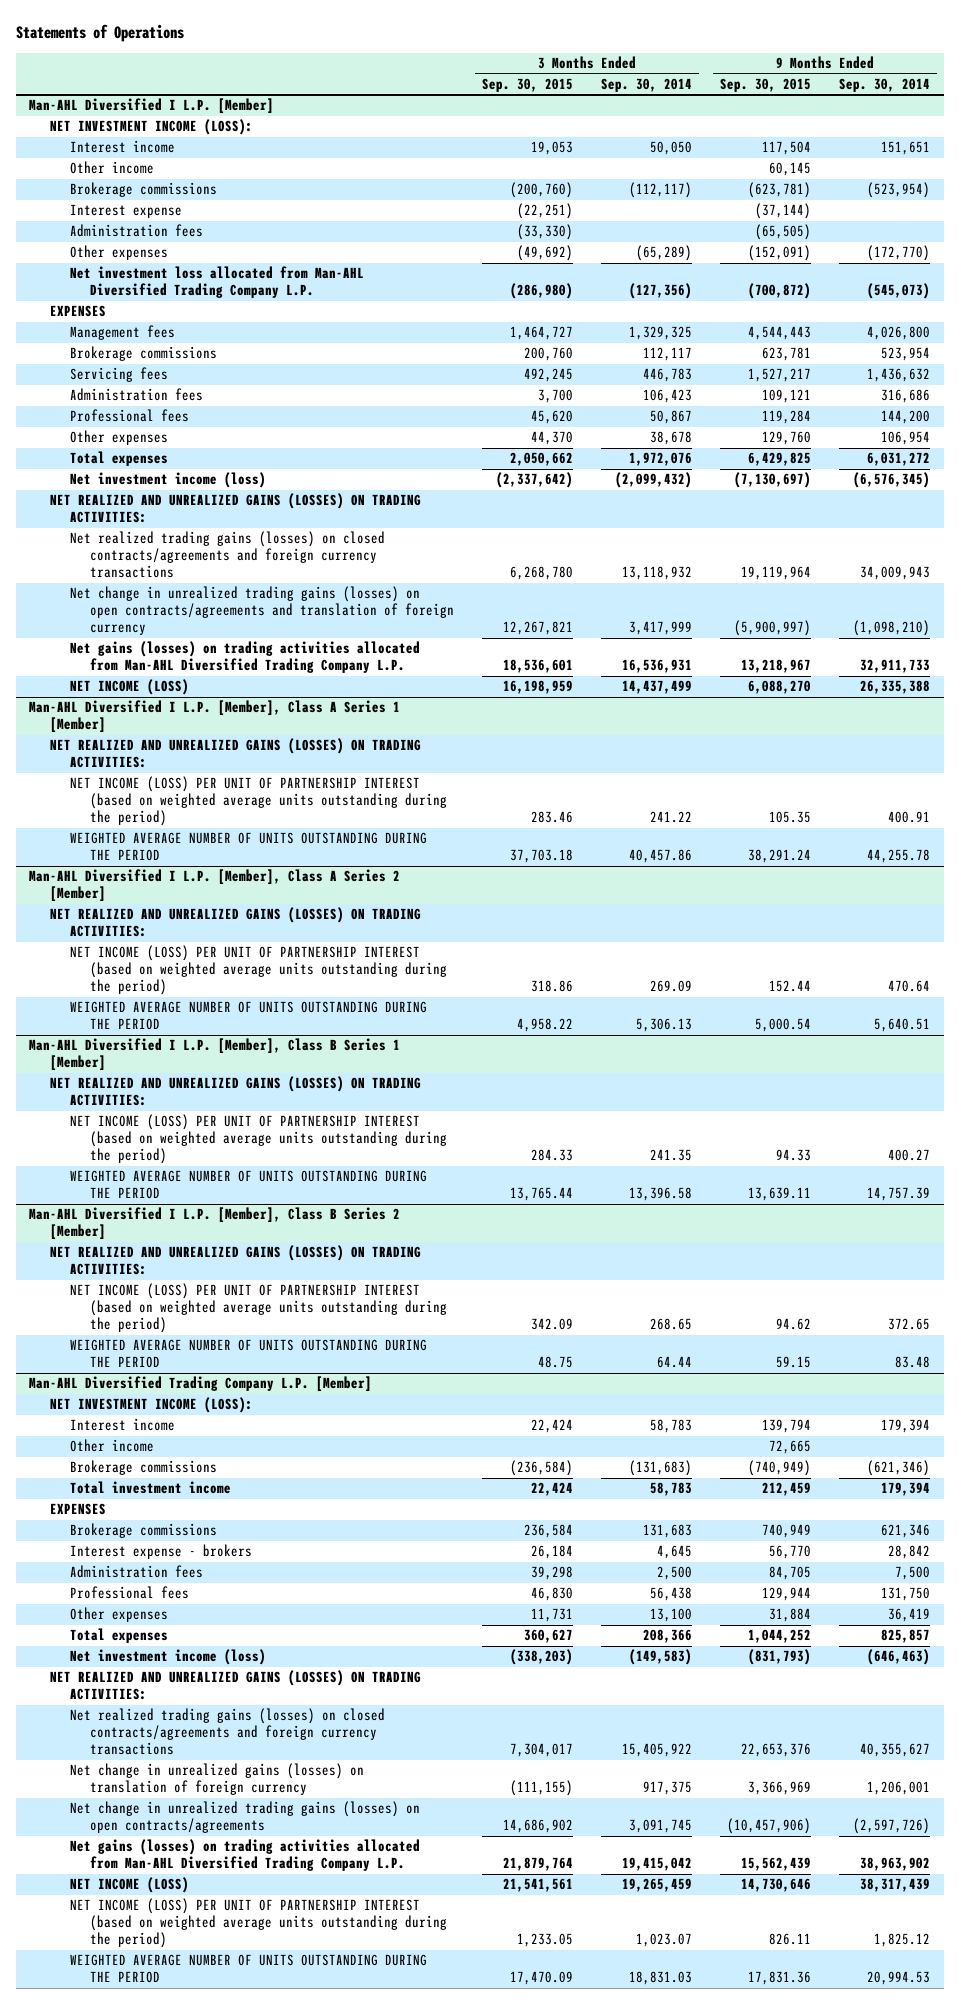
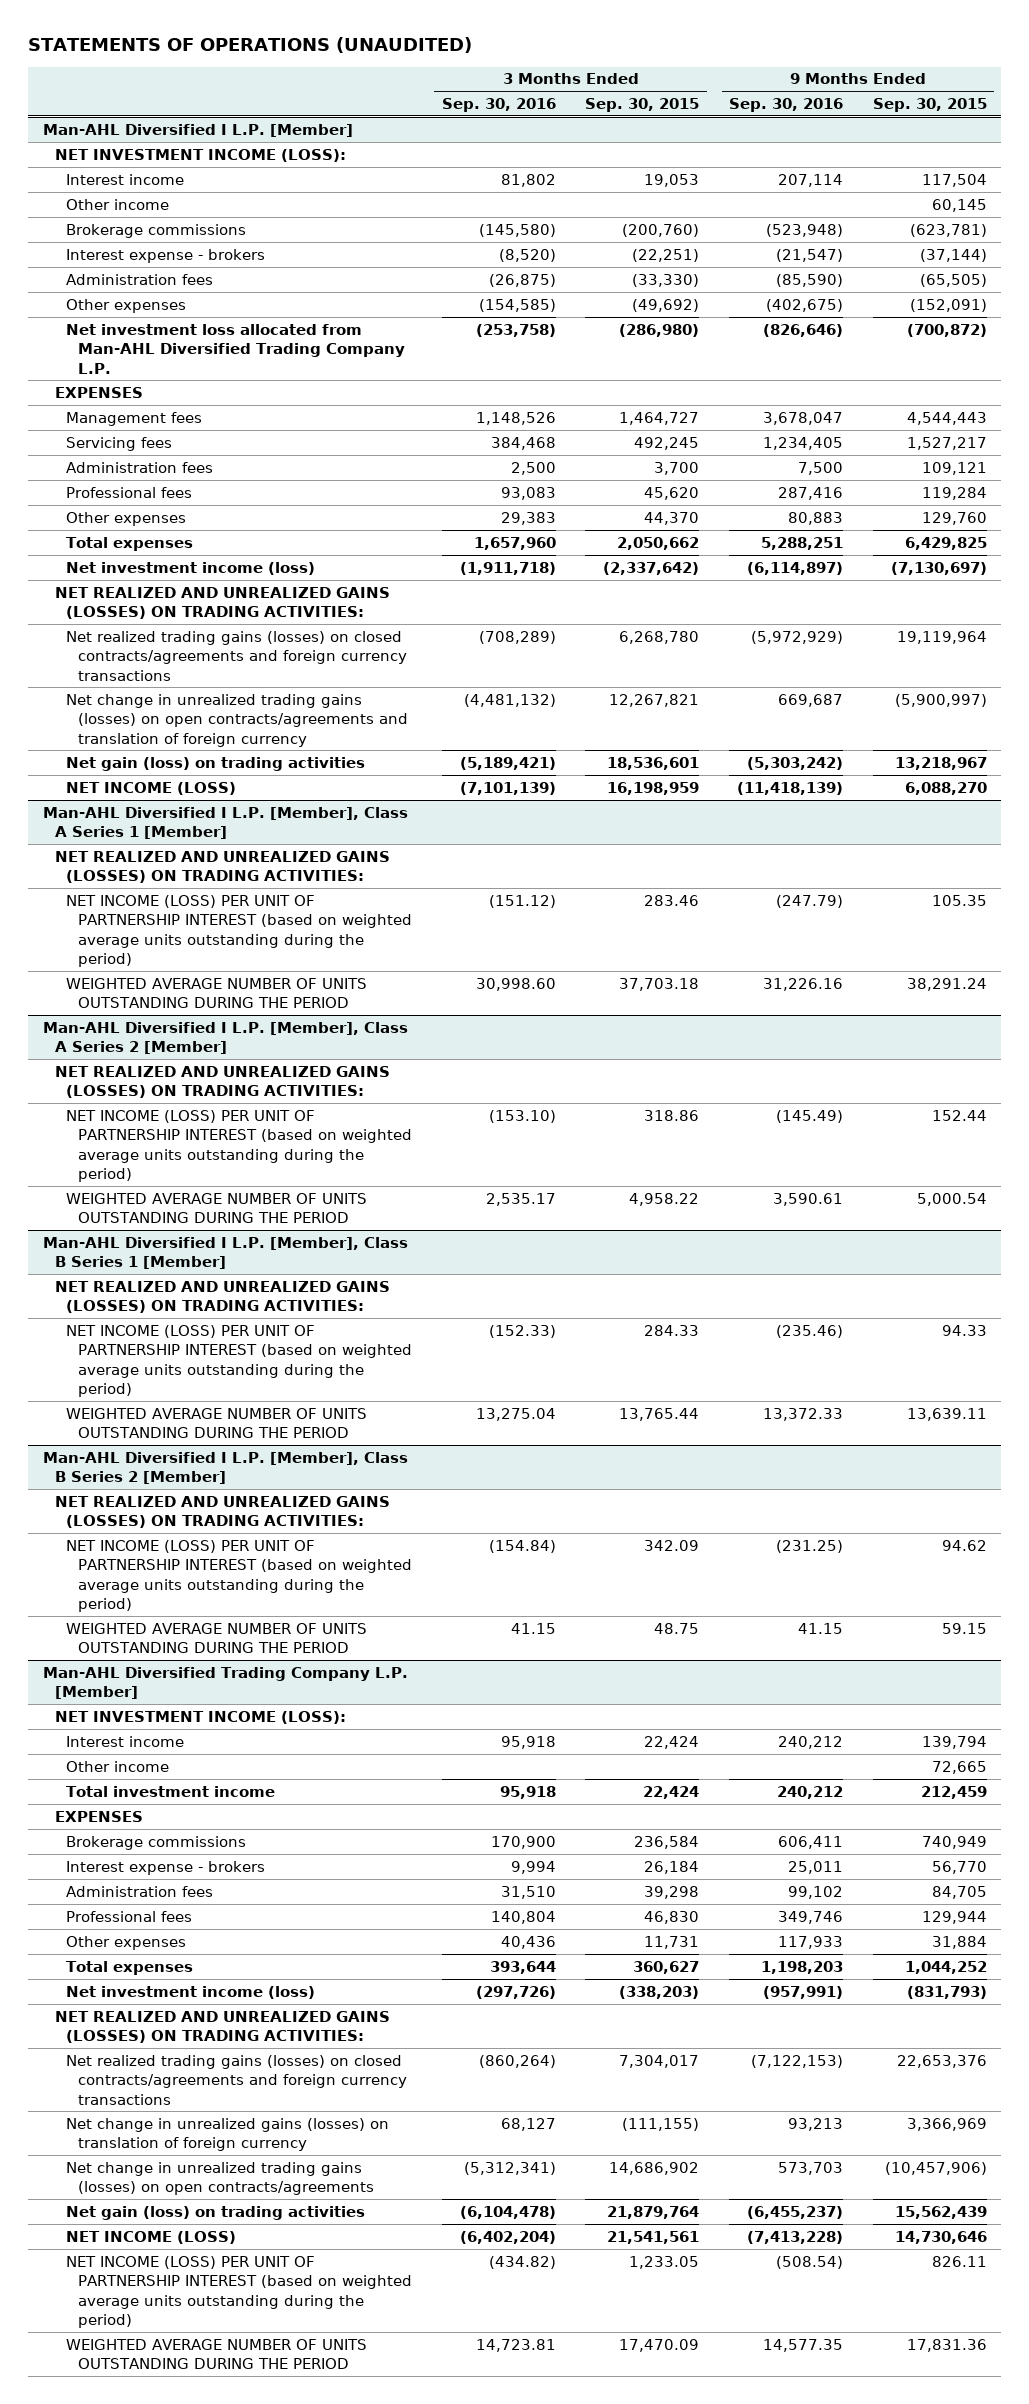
[15,24,184,43] Statements of Operations -> [27,37,472,54] STATEMENTS OF OPERATIONS (UNAUDITED)
[601,77,693,92] Sep. 30, 2014 -> none
[838,77,930,92] Sep. 30, 2014 -> none
none -> [441,97,556,112] Sep. 30, 2016
none -> [729,97,844,112] Sep. 30, 2016
[70,204,183,219] Interest expense -> [66,248,266,263] Interest expense - brokers
[70,346,218,362] Brokerage commissions -> none
[70,641,421,674] Net gains (losses) on trading activities allocated from Man-AHL Diversified Trading Company L.P. -> [66,756,366,771] Net gain (loss) on trading activities
[70,1460,218,1476] Brokerage commissions -> none
[70,1839,421,1872] Net gains (losses) on trading activities allocated from Man-AHL Diversified Trading Company L.P. -> [66,2205,366,2220] Net gain (loss) on trading activities

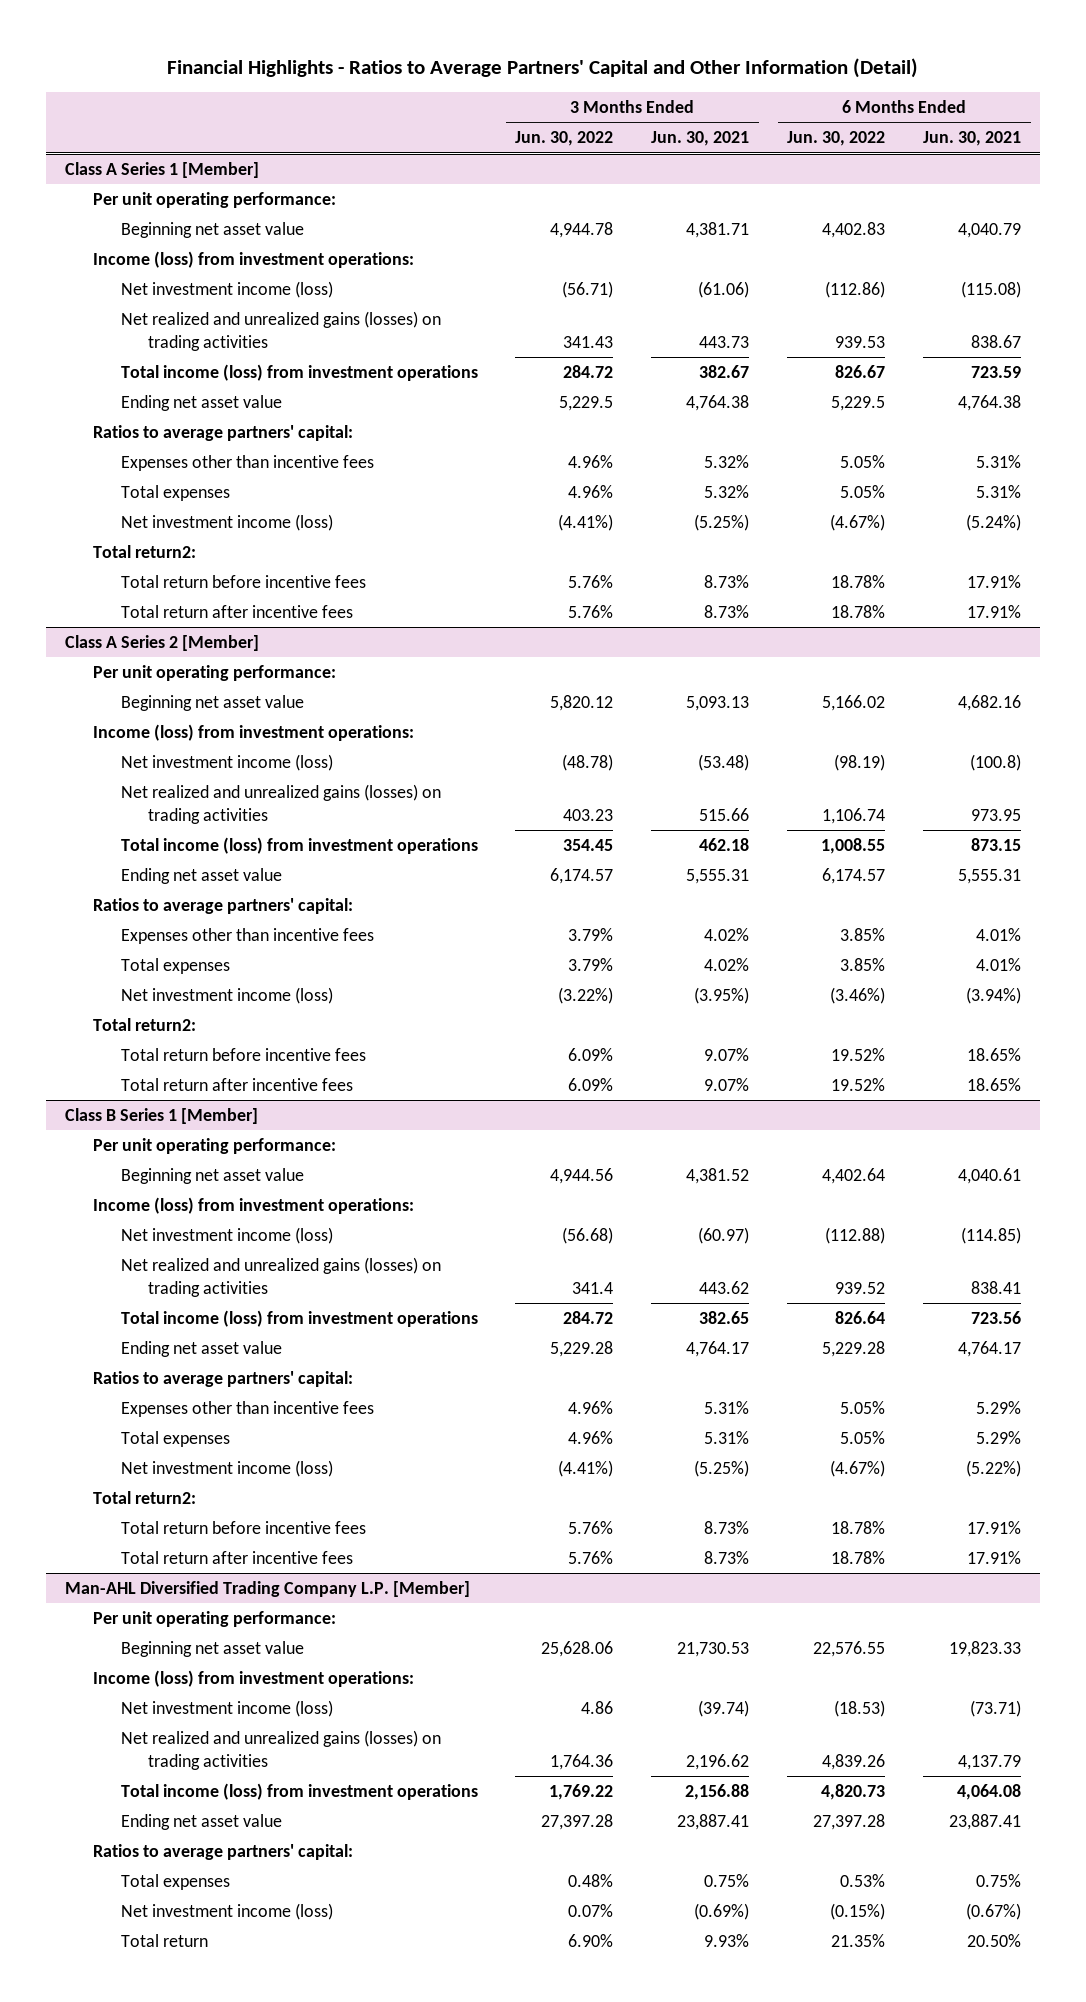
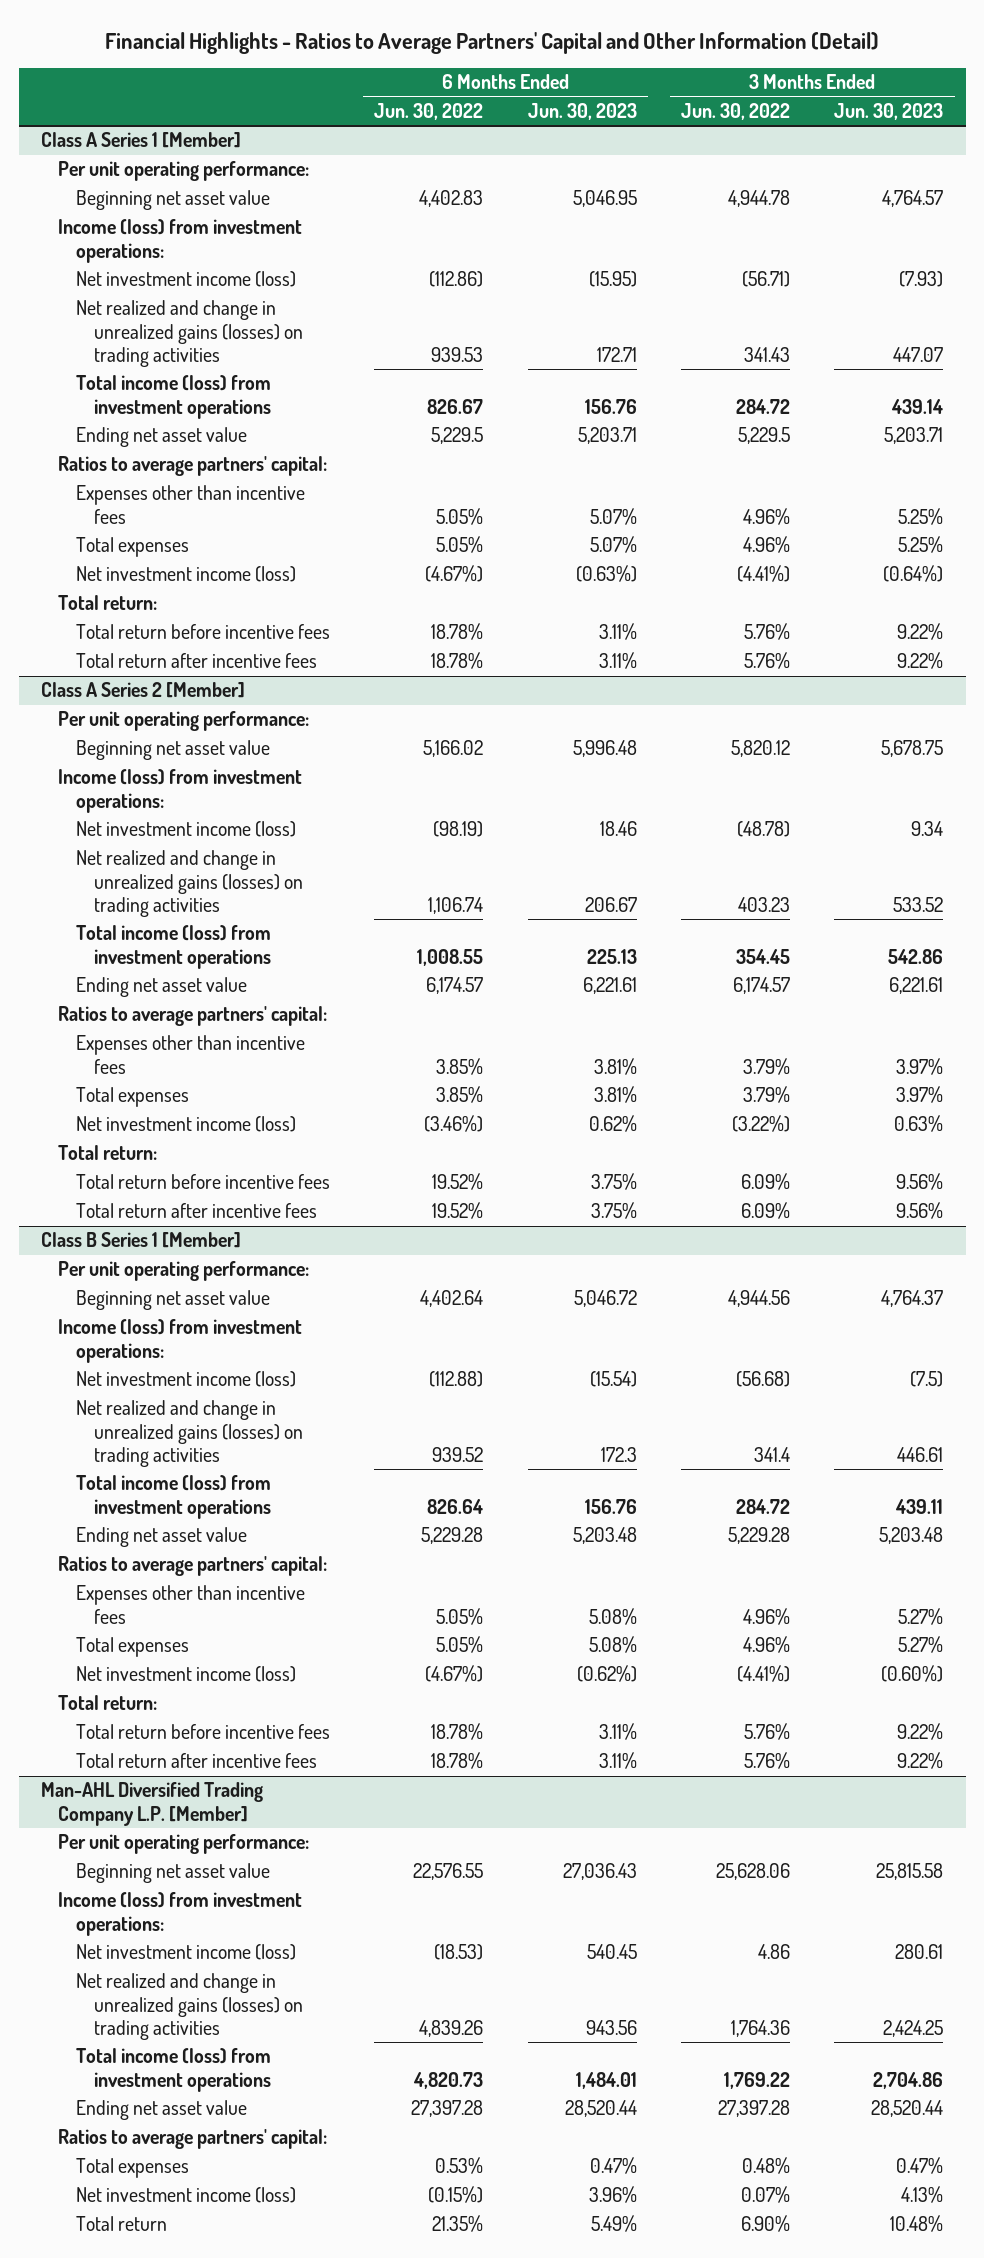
[651,131,750,147] Jun. 30, 2021 -> none
[923,131,1022,147] Jun. 30, 2021 -> none
none -> [527,102,637,120] Jun. 30, 2023
none -> [834,102,944,120] Jun. 30, 2023
[120,311,441,351] Net realized and unrealized gains (losses) on trading activities -> [75,300,303,368] Net realized and change in unrealized gains (losses) on trading activities
[92,545,196,559] Total return2: -> [58,595,158,611] Total return:
[120,784,441,824] Net realized and unrealized gains (losses) on trading activities -> [75,850,303,918] Net realized and change in unrealized gains (losses) on trading activities
[92,1018,196,1032] Total return2: -> [58,1145,158,1161] Total return:
[120,1257,441,1297] Net realized and unrealized gains (losses) on trading activities -> [75,1400,303,1468] Net realized and change in unrealized gains (losses) on trading activities
[92,1491,196,1505] Total return2: -> [58,1695,158,1711] Total return:
[120,1730,441,1770] Net realized and unrealized gains (losses) on trading activities -> [75,1973,303,2041] Net realized and change in unrealized gains (losses) on trading activities

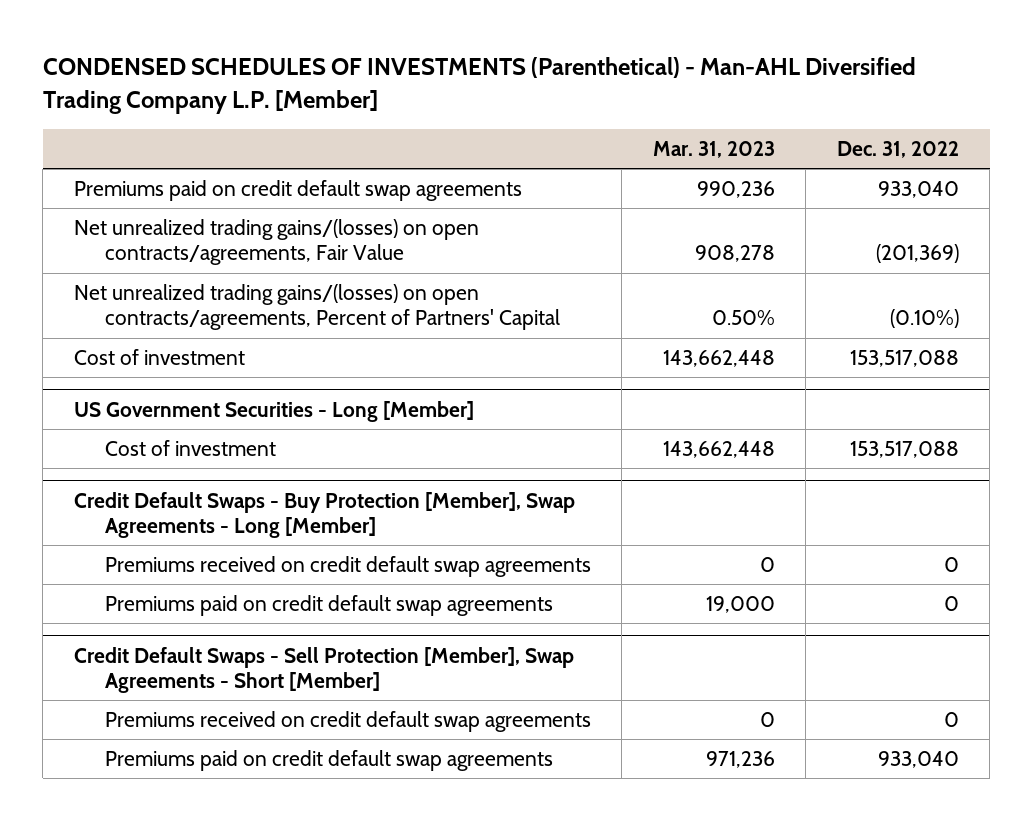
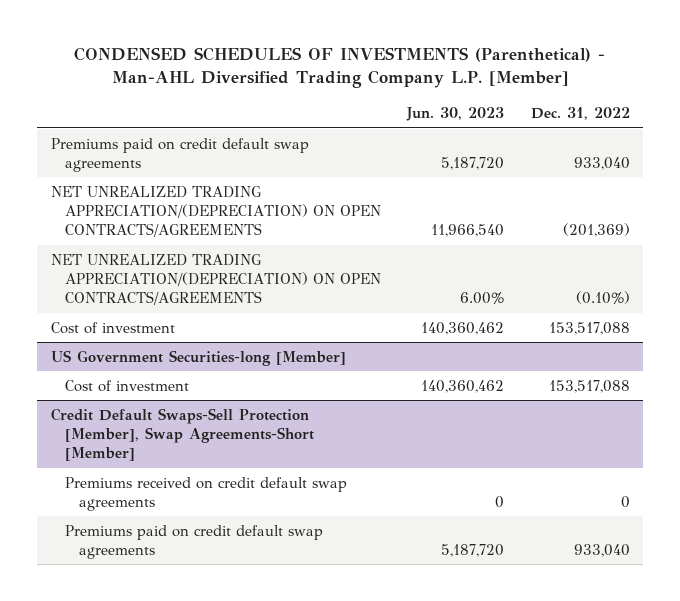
[652,140,775,158] Mar. 31, 2023 -> none
none -> [406,106,505,121] Jun. 30, 2023
[73,218,479,266] Net unrealized trading gains/(losses) on open contracts/agreements, Fair Value -> [50,185,381,237] NET UNREALIZED TRADING APPRECIATION/(DEPRECIATION) ON OPEN CONTRACTS/AGREEMENTS
[73,283,560,331] Net unrealized trading gains/(losses) on open contracts/agreements, Percent of Partners' Capital -> [50,253,381,305] NET UNREALIZED TRADING APPRECIATION/(DEPRECIATION) ON OPEN CONTRACTS/AGREEMENTS
[73,400,474,422] US Government Securities - Long [Member] -> [50,349,346,366] US Government Securities-long [Member]
[73,491,575,538] Credit Default Swaps - Buy Protection [Member], Swap Agreements - Long [Member] -> none
[104,555,591,577] Premiums received on credit default swap agreements -> none
[104,594,553,616] Premiums paid on credit default swap agreements -> none
[73,646,574,693] Credit Default Swaps - Sell Protection [Member], Swap Agreements - Short [Member] -> [50,407,314,461] Credit Default Swaps-Sell Protection [Member], Swap Agreements-Short [Member]

